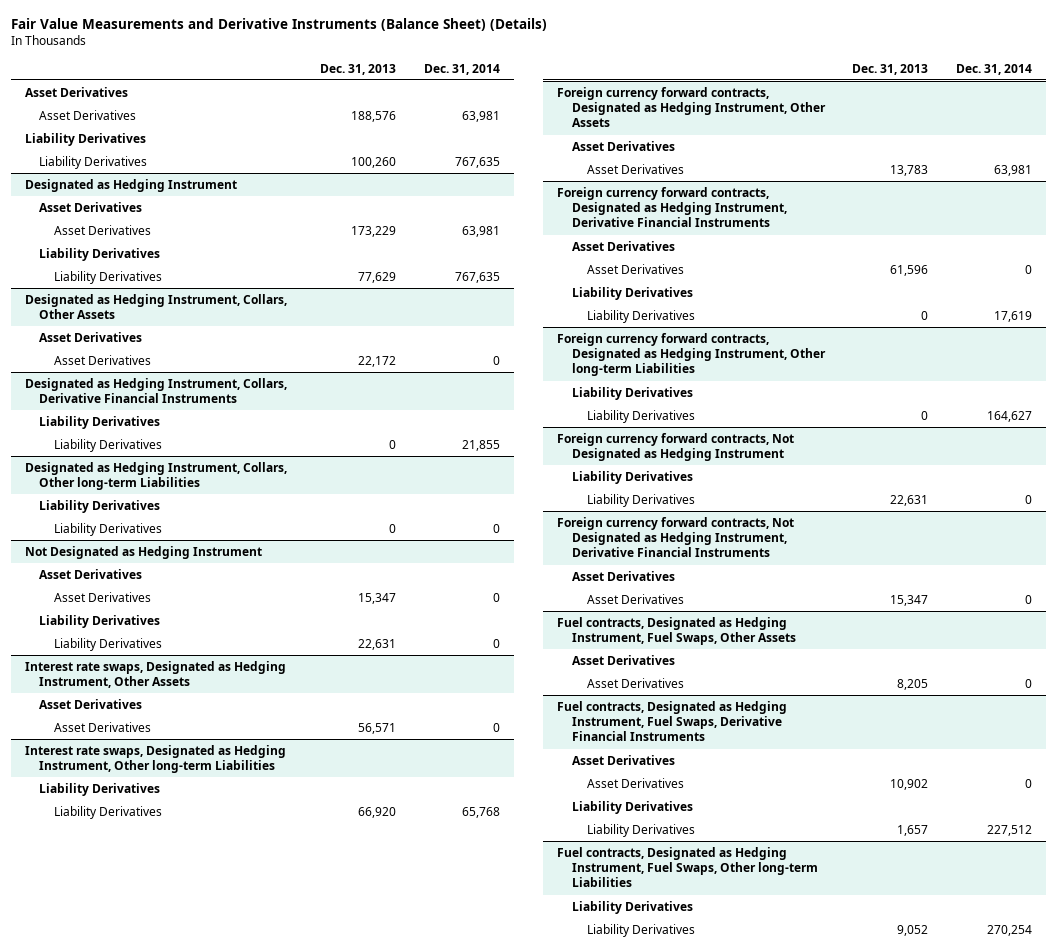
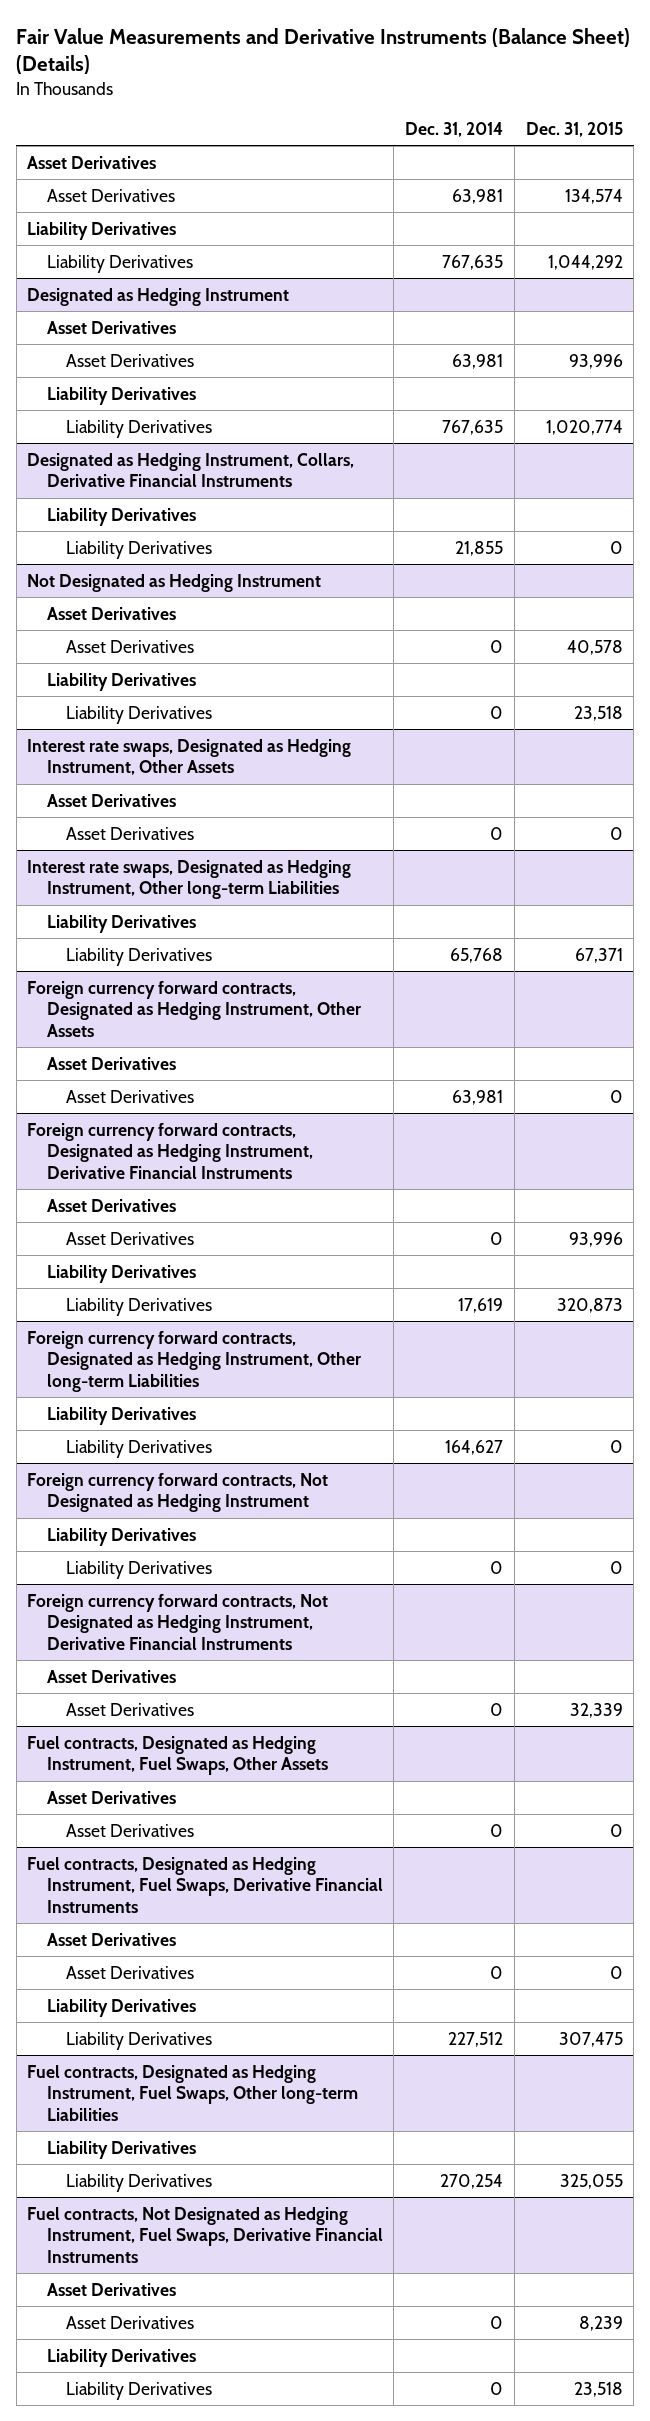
[320,63,397,75] Dec. 31, 2013 -> none
none -> [525,121,623,137] Dec. 31, 2015
[24,293,287,319] Designated as Hedging Instrument, Collars, Other Assets -> none
[39,331,143,342] Asset Derivatives -> none
[54,354,152,365] Asset Derivatives -> none
[24,461,287,490] Designated as Hedging Instrument, Collars, Other long-term Liabilities -> none
[39,499,161,513] Liability Derivatives -> none
[54,522,163,536] Liability Derivatives -> none
none -> [27,2206,383,2264] Fuel contracts, Not Designated as Hedging Instrument, Fuel Swaps, Derivative Financial Instruments
none -> [46,2282,176,2296] Asset Derivatives
none -> [66,2315,195,2329] Asset Derivatives
none -> [46,2348,196,2367] Liability Derivatives
none -> [66,2381,213,2400] Liability Derivatives

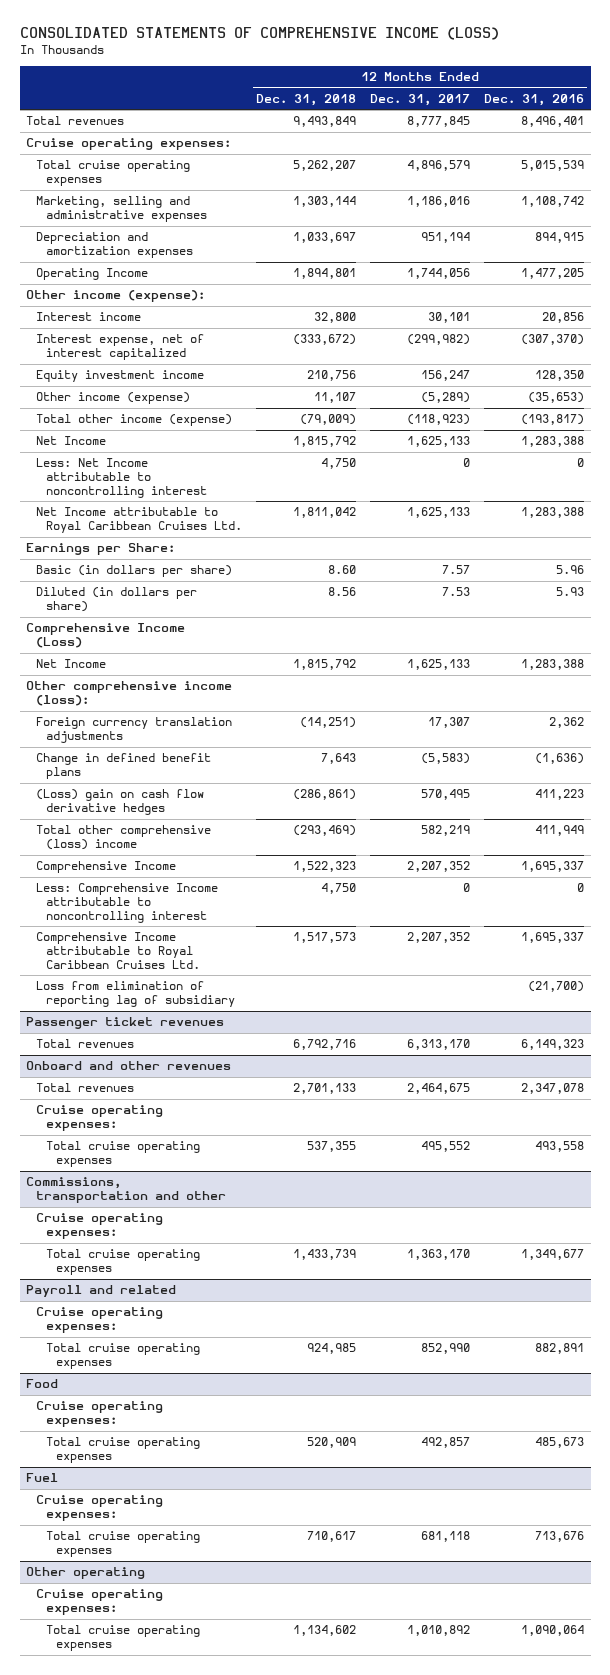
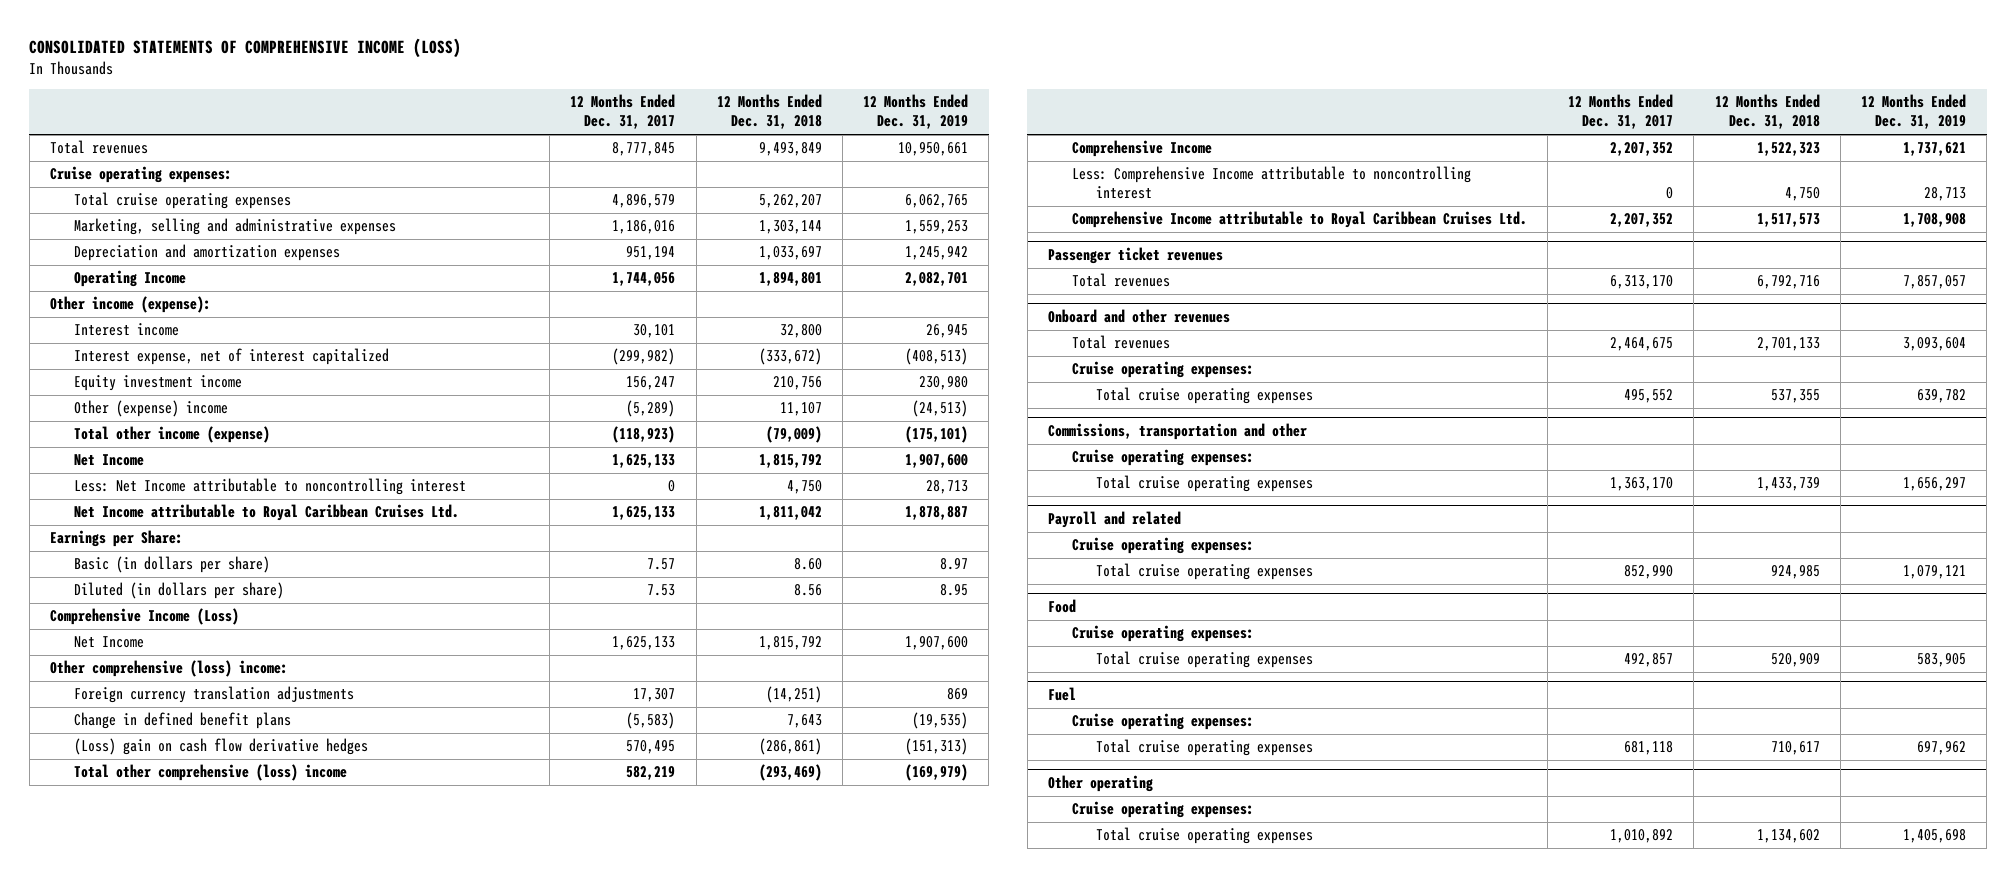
[484,93,585,106] Dec. 31, 2016 -> none
none -> [863,94,969,130] 12 Months Ended Dec. 31, 2019
[36,392,191,405] Other income (expense) -> [73,400,228,418] Other (expense) income
[26,681,233,707] Other comprehensive income (loss): -> [49,660,288,678] Other comprehensive (loss) income:
[36,981,236,1008] Loss from elimination of reporting lag of subsidiary -> none

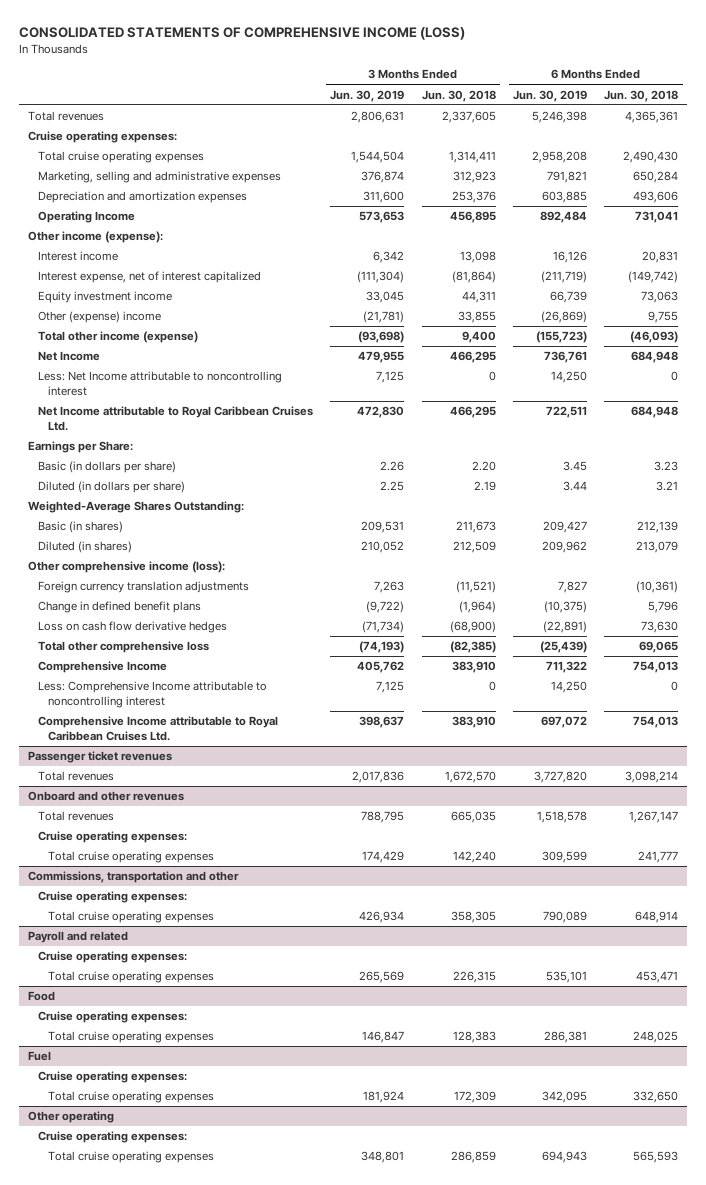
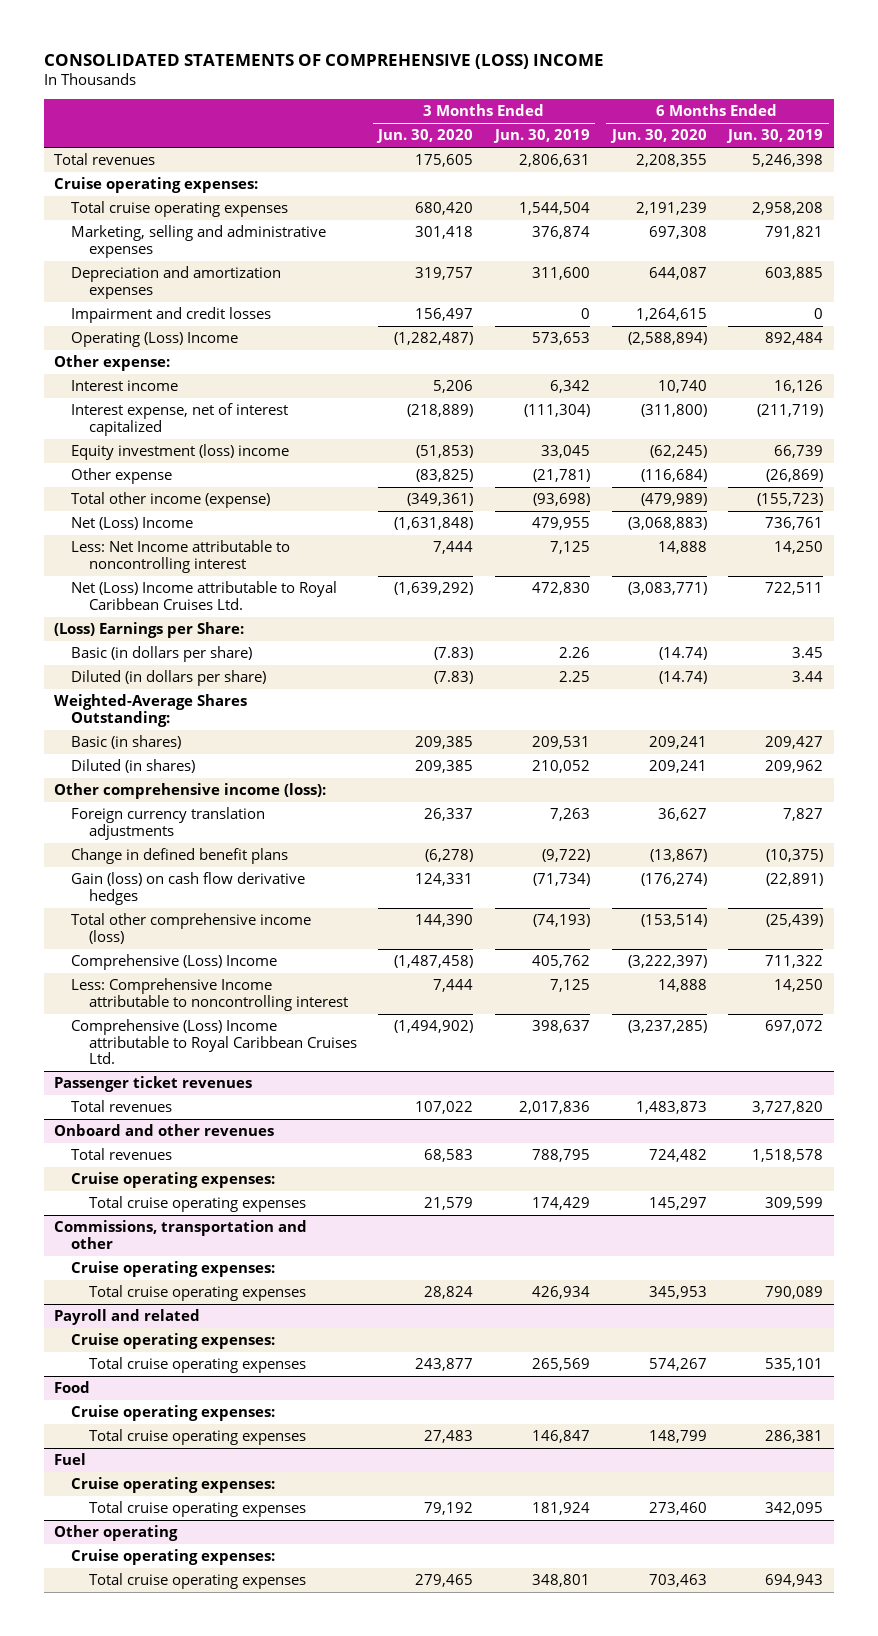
[19,27,466,41] CONSOLIDATED STATEMENTS OF COMPREHENSIVE INCOME (LOSS) -> [43,53,604,69] CONSOLIDATED STATEMENTS OF COMPREHENSIVE (LOSS) INCOME
[421,89,496,102] Jun. 30, 2018 -> none
[604,89,679,102] Jun. 30, 2018 -> none
none -> [376,129,474,144] Jun. 30, 2020
none -> [609,129,707,144] Jun. 30, 2020
none -> [71,307,272,324] Impairment and credit losses
[37,211,135,224] Operating Income -> [71,332,239,348] Operating (Loss) Income
[27,231,163,244] Other income (expense): -> [54,355,171,372] Other expense:
[37,291,172,304] Equity investment income -> [71,444,290,461] Equity investment (loss) income
[37,311,161,324] Other (expense) income -> [71,468,173,485] Other expense
[37,351,100,362] Net Income -> [71,517,194,531] Net (Loss) Income
[37,406,313,431] Net Income attributable to Royal Caribbean Cruises Ltd. -> [71,581,338,610] Net (Loss) Income attributable to Royal Caribbean Cruises Ltd.
[27,441,133,454] Earnings per Share: -> [54,622,245,639] (Loss) Earnings per Share:
[37,621,227,634] Loss on cash flow derivative hedges -> [71,872,306,905] Gain (loss) on cash flow derivative hedges
[37,641,209,654] Total other comprehensive loss -> [71,913,312,944] Total other comprehensive income (loss)
[37,661,167,674] Comprehensive Income -> [71,954,278,971] Comprehensive (Loss) Income
[37,716,278,741] Comprehensive Income attributable to Royal Caribbean Cruises Ltd. -> [71,1019,357,1065] Comprehensive (Loss) Income attributable to Royal Caribbean Cruises Ltd.

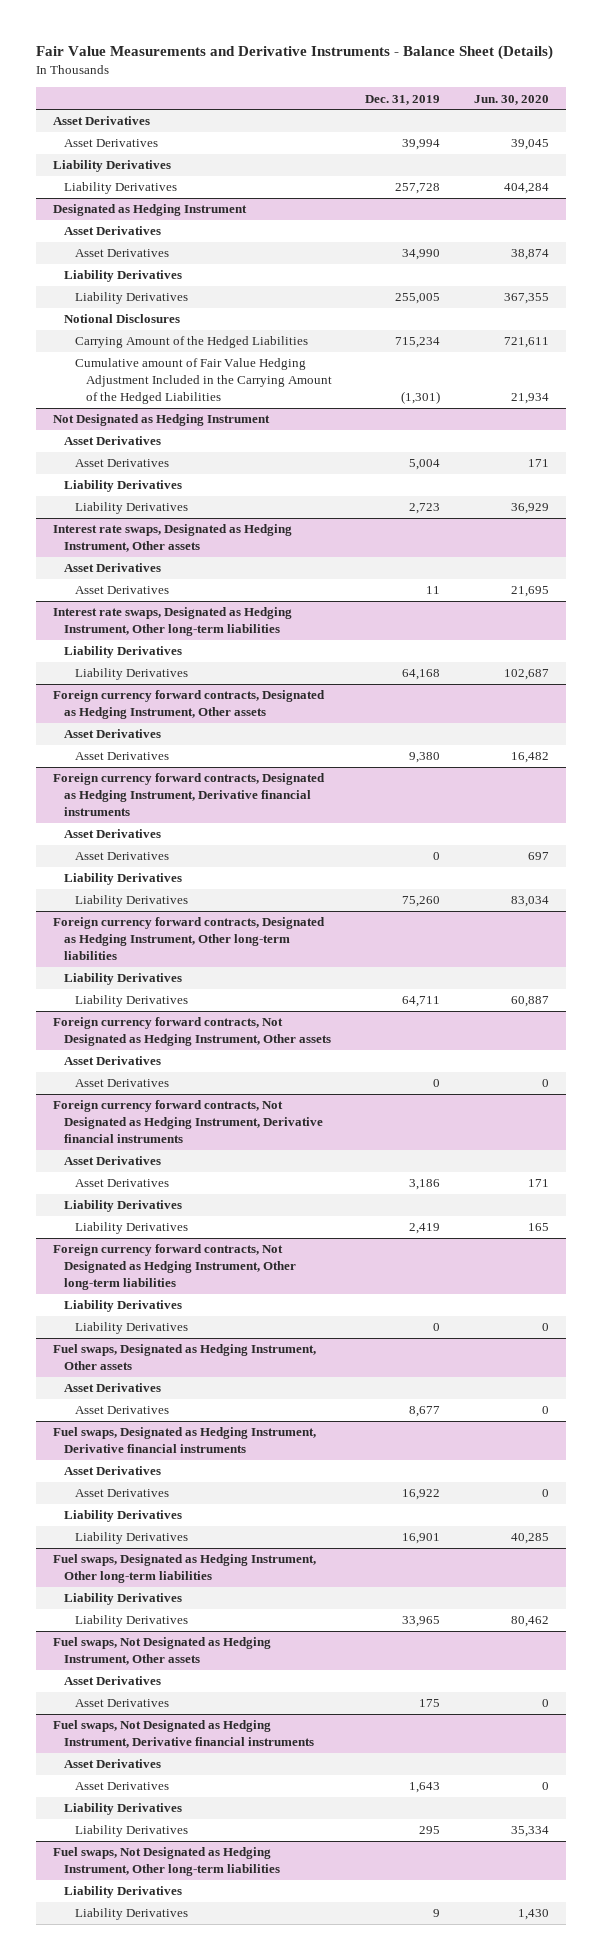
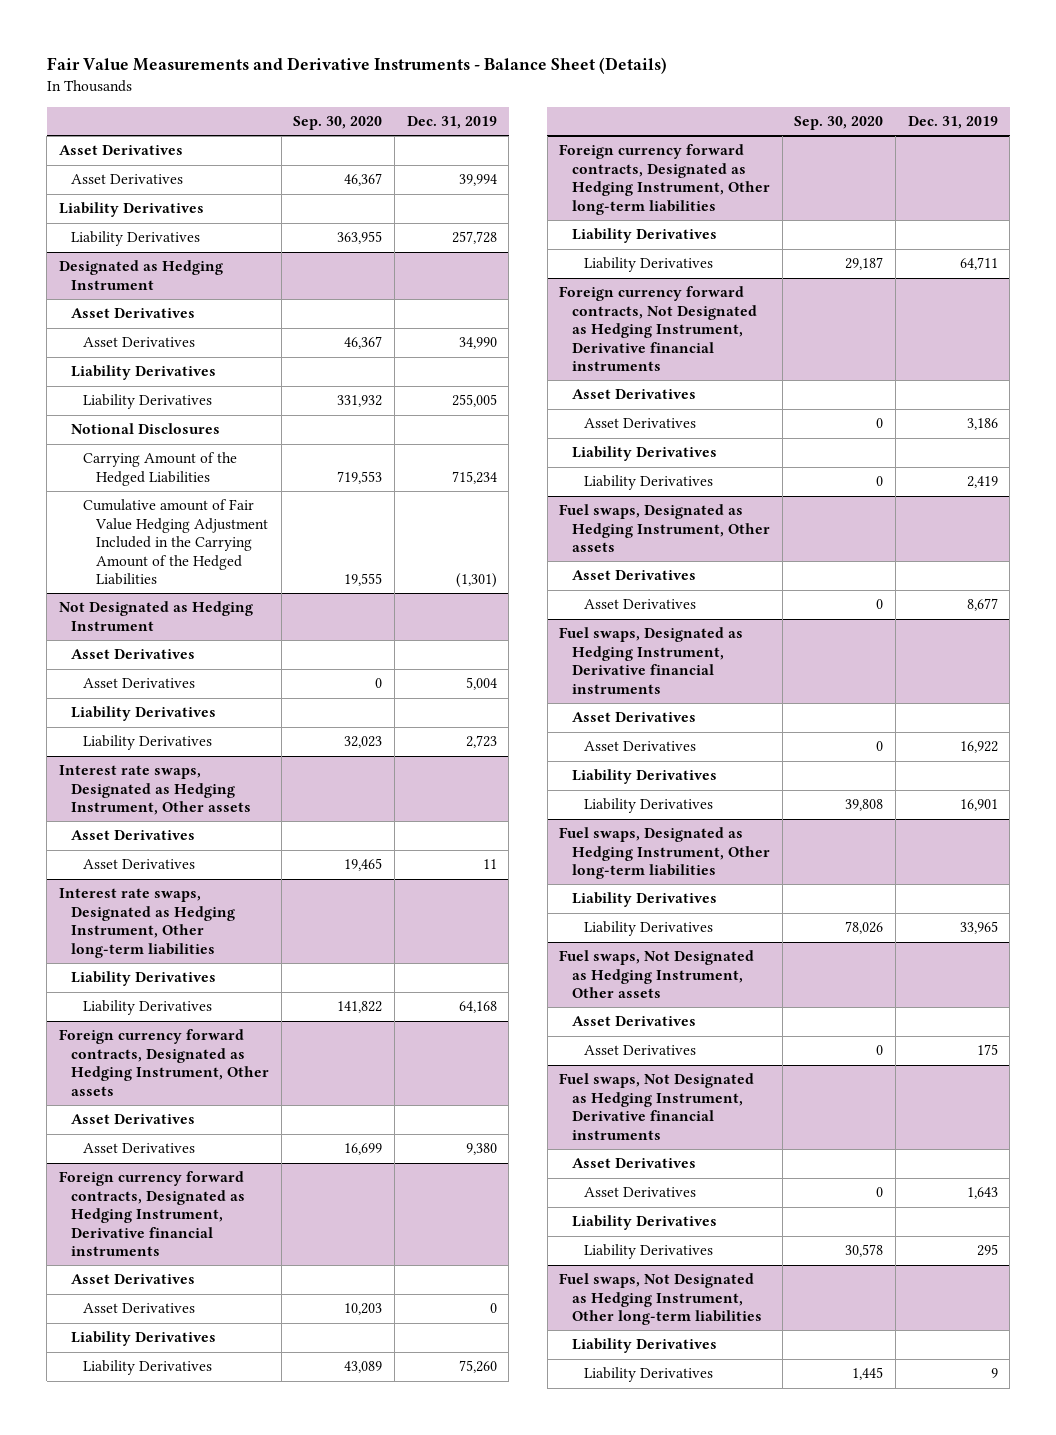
[474,94,550,105] Jun. 30, 2020 -> none
none -> [293,115,383,130] Sep. 30, 2020
[52,1017,331,1047] Foreign currency forward contracts, Not Designated as Hedging Instrument, Other assets -> none
[63,1056,161,1066] Asset Derivatives -> none
[74,1079,169,1088] Asset Derivatives -> none
[52,1244,296,1291] Foreign currency forward contracts, Not Designated as Hedging Instrument, Other long-term liabilities -> none
[63,1300,182,1313] Liability Derivatives -> none
[74,1322,188,1335] Liability Derivatives -> none

